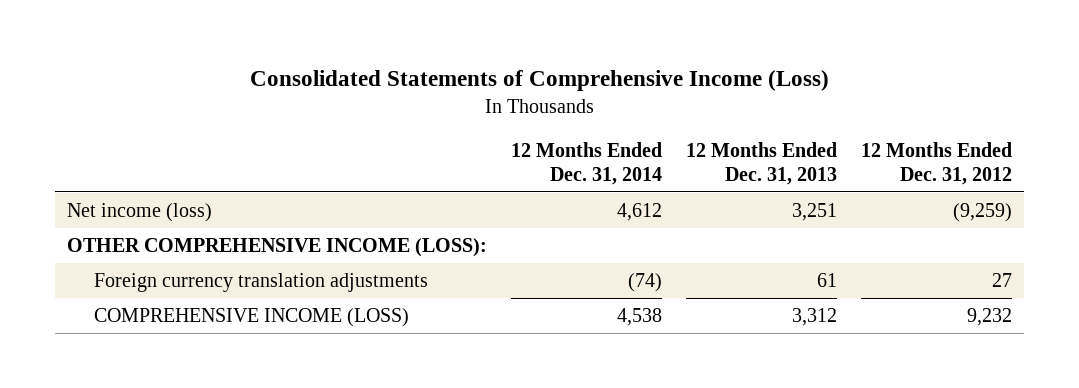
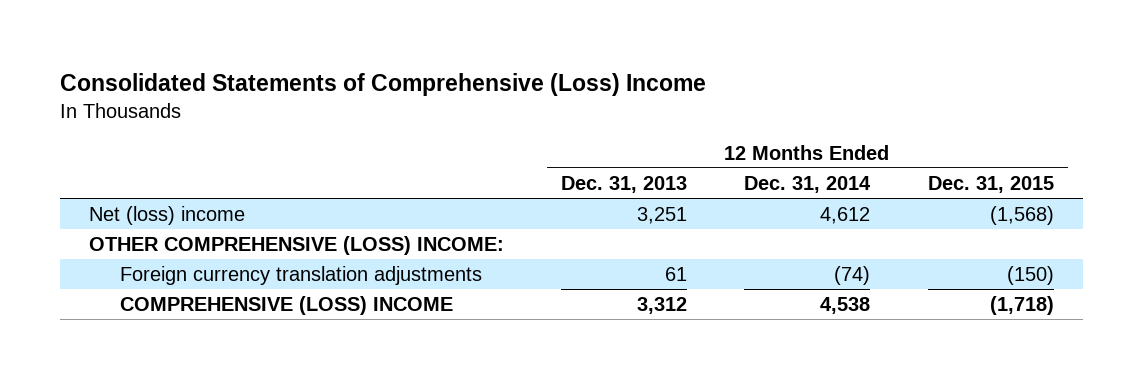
[249,70,829,92] Consolidated Statements of Comprehensive Income (Loss) -> [59,72,706,96] Consolidated Statements of Comprehensive (Loss) Income
[860,141,1012,185] 12 Months Ended Dec. 31, 2012 -> none
none -> [927,175,1054,193] Dec. 31, 2015
[67,202,213,222] Net income (loss) -> [88,206,245,226] Net (loss) income
[67,237,488,257] OTHER COMPREHENSIVE INCOME (LOSS): -> [88,236,504,256] OTHER COMPREHENSIVE (LOSS) INCOME:
[94,307,410,327] COMPREHENSIVE INCOME (LOSS) -> [119,296,453,316] COMPREHENSIVE (LOSS) INCOME

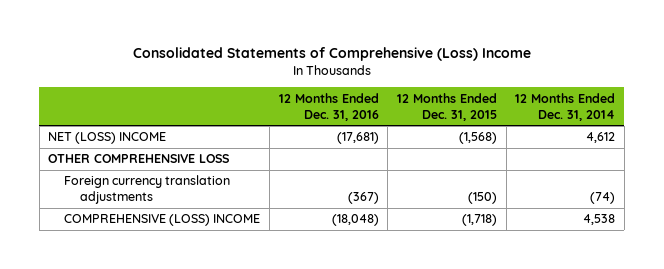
[560,175,687,193] Dec. 31, 2013 -> none
none -> [278,92,379,121] 12 Months Ended Dec. 31, 2016
[88,206,245,226] Net (loss) income -> [48,132,167,145] NET (LOSS) INCOME
[88,236,504,256] OTHER COMPREHENSIVE (LOSS) INCOME: -> [48,154,230,164] OTHER COMPREHENSIVE LOSS

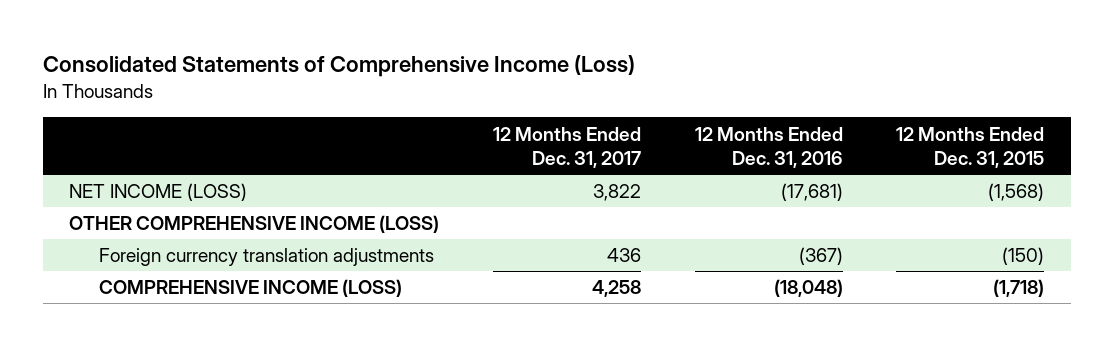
[132,47,531,62] Consolidated Statements of Comprehensive (Loss) Income -> [42,55,635,78] Consolidated Statements of Comprehensive Income (Loss)
[515,92,616,121] 12 Months Ended Dec. 31, 2014 -> none
none -> [493,126,642,168] 12 Months Ended Dec. 31, 2017
[48,132,167,145] NET (LOSS) INCOME -> [69,183,248,202] NET INCOME (LOSS)
[48,154,230,164] OTHER COMPREHENSIVE LOSS -> [69,215,440,234] OTHER COMPREHENSIVE INCOME (LOSS)
[64,214,261,227] COMPREHENSIVE (LOSS) INCOME -> [99,279,403,298] COMPREHENSIVE INCOME (LOSS)

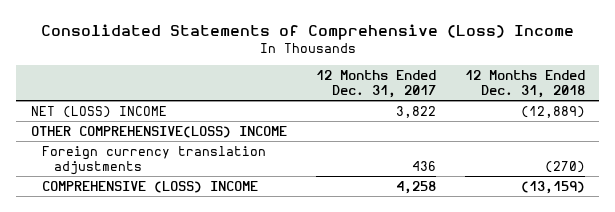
[42,55,635,78] Consolidated Statements of Comprehensive Income (Loss) -> [40,23,574,40] Consolidated Statements of Comprehensive (Loss) Income
[694,126,843,168] 12 Months Ended Dec. 31, 2016 -> none
[896,126,1045,168] 12 Months Ended Dec. 31, 2015 -> none
none -> [464,70,585,99] 12 Months Ended Dec. 31, 2018
[69,183,248,202] NET INCOME (LOSS) -> [30,105,167,118] NET (LOSS) INCOME
[69,215,440,234] OTHER COMPREHENSIVE INCOME (LOSS) -> [30,125,287,138] OTHER COMPREHENSIVE(LOSS) INCOME
[99,279,403,298] COMPREHENSIVE INCOME (LOSS) -> [42,180,259,193] COMPREHENSIVE (LOSS) INCOME

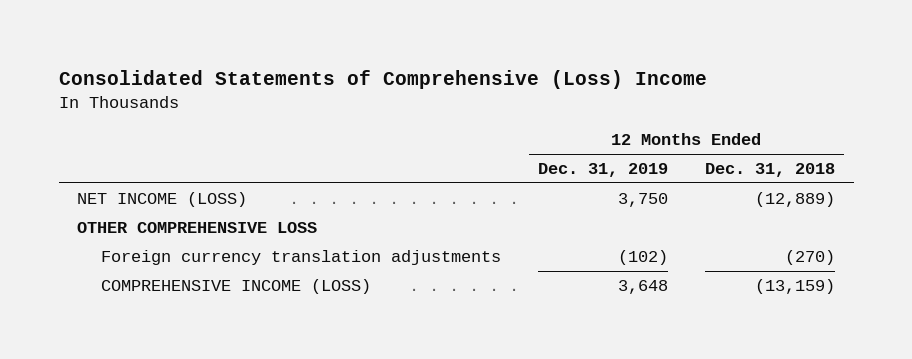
[315,70,436,99] 12 Months Ended Dec. 31, 2017 -> none
none -> [537,163,668,178] Dec. 31, 2019
[30,105,167,118] NET (LOSS) INCOME -> [77,192,248,208] NET INCOME (LOSS)
[30,125,287,138] OTHER COMPREHENSIVE(LOSS) INCOME -> [77,222,318,234] OTHER COMPREHENSIVE LOSS
[42,180,259,193] COMPREHENSIVE (LOSS) INCOME -> [100,279,371,295] COMPREHENSIVE INCOME (LOSS)

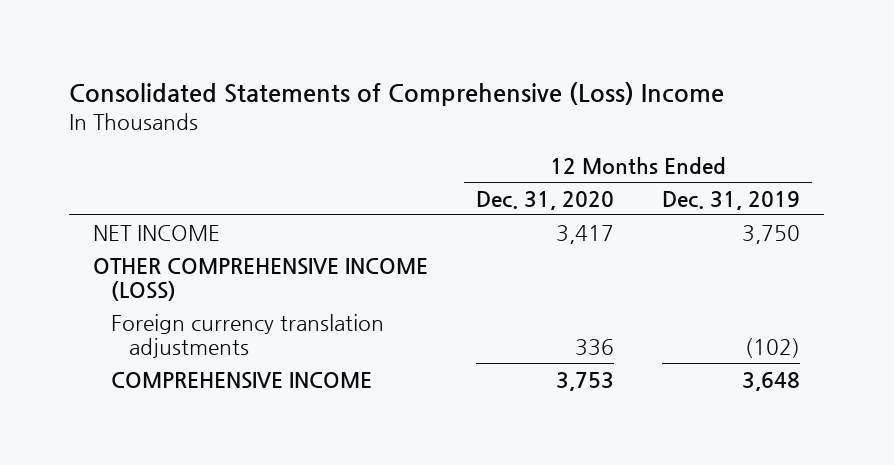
[704,163,835,178] Dec. 31, 2018 -> none
none -> [476,190,615,210] Dec. 31, 2020
[77,192,248,208] NET INCOME (LOSS) -> [93,224,221,241] NET INCOME
[77,222,318,234] OTHER COMPREHENSIVE LOSS -> [93,257,429,302] OTHER COMPREHENSIVE INCOME (LOSS)
[100,279,371,295] COMPREHENSIVE INCOME (LOSS) -> [110,371,372,389] COMPREHENSIVE INCOME

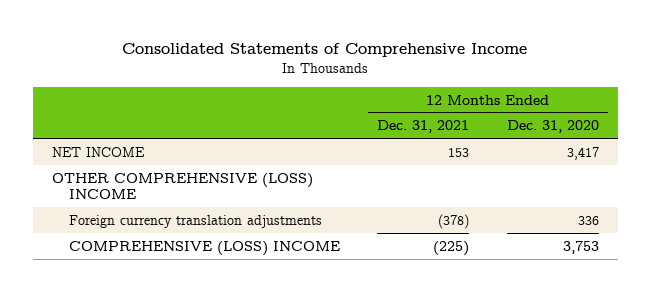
[69,82,725,107] Consolidated Statements of Comprehensive (Loss) Income -> [122,43,528,58] Consolidated Statements of Comprehensive Income
[662,190,801,210] Dec. 31, 2019 -> none
none -> [377,120,470,134] Dec. 31, 2021
[93,257,429,302] OTHER COMPREHENSIVE INCOME (LOSS) -> [51,172,313,199] OTHER COMPREHENSIVE (LOSS) INCOME
[110,371,372,389] COMPREHENSIVE INCOME -> [68,240,340,256] COMPREHENSIVE (LOSS) INCOME

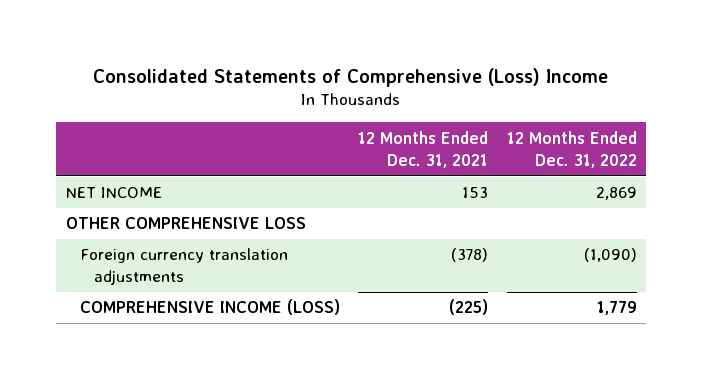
[122,43,528,58] Consolidated Statements of Comprehensive Income -> [93,67,609,87] Consolidated Statements of Comprehensive (Loss) Income
[507,120,600,134] Dec. 31, 2020 -> none
none -> [506,130,637,168] 12 Months Ended Dec. 31, 2022
[51,172,313,199] OTHER COMPREHENSIVE (LOSS) INCOME -> [65,217,306,230] OTHER COMPREHENSIVE LOSS
[68,240,340,256] COMPREHENSIVE (LOSS) INCOME -> [79,299,340,316] COMPREHENSIVE INCOME (LOSS)

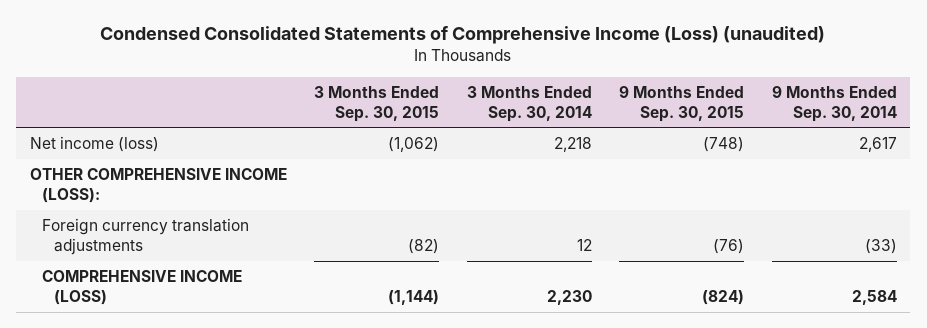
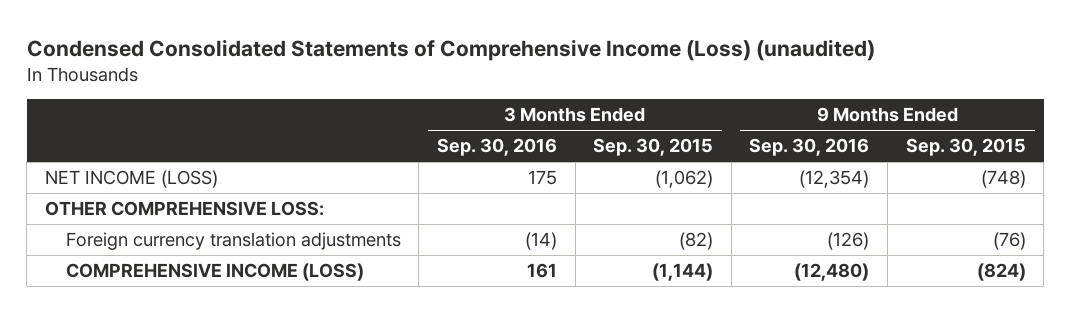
[466,85,592,122] 3 Months Ended Sep. 30, 2014 -> none
[771,85,897,122] 9 Months Ended Sep. 30, 2014 -> none
none -> [437,138,558,157] Sep. 30, 2016
none -> [749,138,870,157] Sep. 30, 2016
[29,136,159,153] Net income (loss) -> [44,170,218,189] NET INCOME (LOSS)
[29,168,287,203] OTHER COMPREHENSIVE INCOME (LOSS): -> [44,201,324,217] OTHER COMPREHENSIVE LOSS:

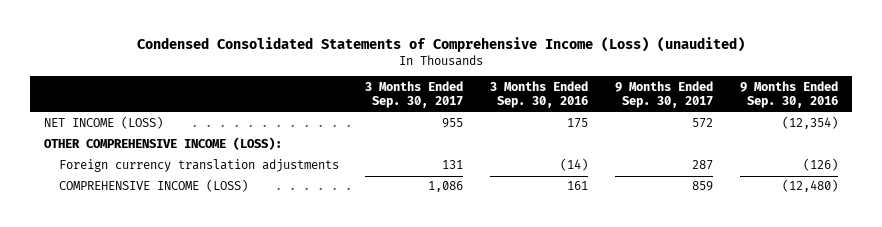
[593,138,714,157] Sep. 30, 2015 -> none
[905,138,1026,157] Sep. 30, 2015 -> none
none -> [365,80,464,109] 3 Months Ended Sep. 30, 2017
none -> [615,80,714,109] 9 Months Ended Sep. 30, 2017
[44,201,324,217] OTHER COMPREHENSIVE LOSS: -> [43,137,282,151] OTHER COMPREHENSIVE INCOME (LOSS):

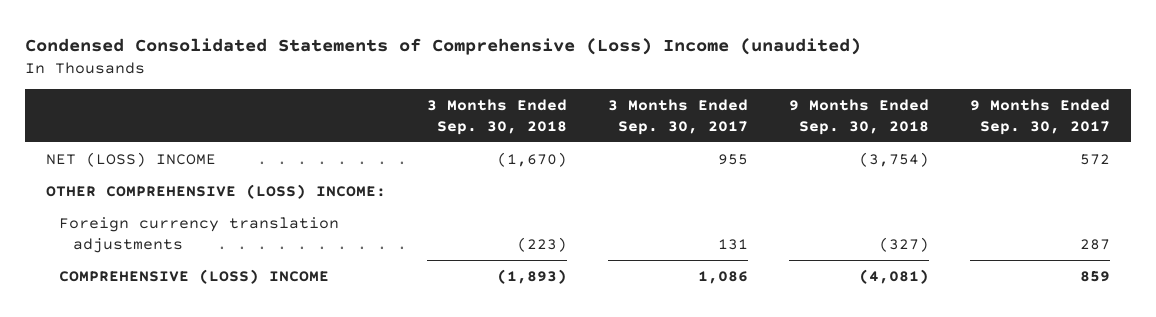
[137,36,746,52] Condensed Consolidated Statements of Comprehensive Income (Loss) (unaudited) -> [25,37,862,55] Condensed Consolidated Statements of Comprehensive (Loss) Income (unaudited)
[490,80,589,109] 3 Months Ended Sep. 30, 2016 -> none
[740,80,839,109] 9 Months Ended Sep. 30, 2016 -> none
none -> [427,98,568,135] 3 Months Ended Sep. 30, 2018
none -> [789,98,930,135] 9 Months Ended Sep. 30, 2018
[43,116,163,130] NET INCOME (LOSS) -> [45,151,216,167] NET (LOSS) INCOME
[43,137,282,151] OTHER COMPREHENSIVE INCOME (LOSS): -> [45,183,386,199] OTHER COMPREHENSIVE (LOSS) INCOME:
[58,179,248,193] COMPREHENSIVE INCOME (LOSS) -> [59,268,330,284] COMPREHENSIVE (LOSS) INCOME

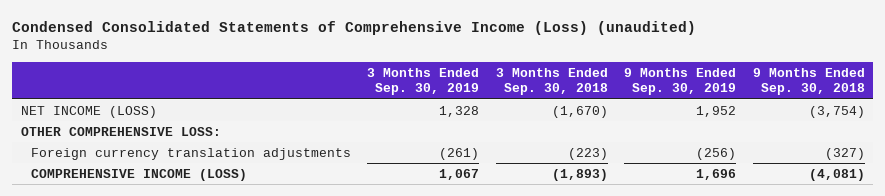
[25,37,862,55] Condensed Consolidated Statements of Comprehensive (Loss) Income (unaudited) -> [12,21,697,36] Condensed Consolidated Statements of Comprehensive Income (Loss) (unaudited)
[608,98,749,135] 3 Months Ended Sep. 30, 2017 -> none
[970,98,1111,135] 9 Months Ended Sep. 30, 2017 -> none
none -> [367,68,480,96] 3 Months Ended Sep. 30, 2019
none -> [624,68,737,96] 9 Months Ended Sep. 30, 2019
[45,151,216,167] NET (LOSS) INCOME -> [20,105,157,118] NET INCOME (LOSS)
[45,183,386,199] OTHER COMPREHENSIVE (LOSS) INCOME: -> [20,126,221,136] OTHER COMPREHENSIVE LOSS:
[59,268,330,284] COMPREHENSIVE (LOSS) INCOME -> [30,168,247,181] COMPREHENSIVE INCOME (LOSS)

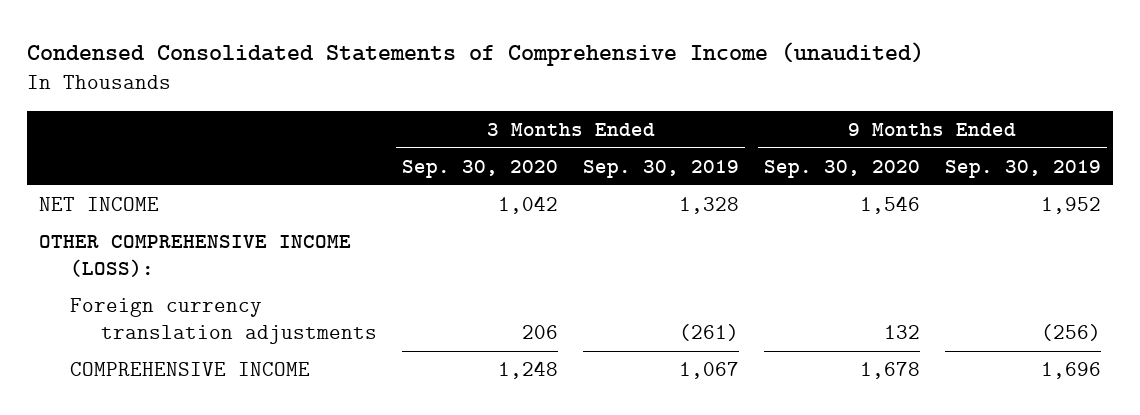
[12,21,697,36] Condensed Consolidated Statements of Comprehensive Income (Loss) (unaudited) -> [26,42,924,67] Condensed Consolidated Statements of Comprehensive Income (unaudited)
[495,68,608,96] 3 Months Ended Sep. 30, 2018 -> none
[752,68,865,96] 9 Months Ended Sep. 30, 2018 -> none
none -> [402,159,559,178] Sep. 30, 2020
none -> [763,159,920,178] Sep. 30, 2020
[20,105,157,118] NET INCOME (LOSS) -> [39,197,160,212] NET INCOME
[20,126,221,136] OTHER COMPREHENSIVE LOSS: -> [39,235,352,277] OTHER COMPREHENSIVE INCOME (LOSS):
[30,168,247,181] COMPREHENSIVE INCOME (LOSS) -> [70,362,311,377] COMPREHENSIVE INCOME

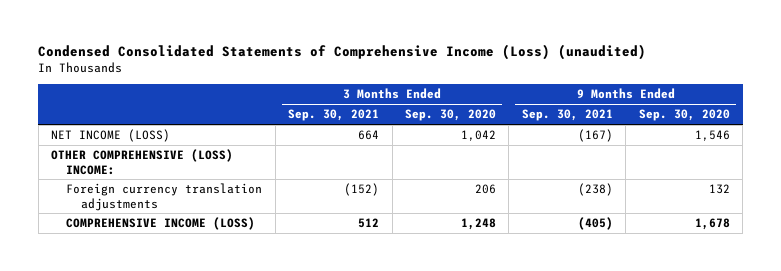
[26,42,924,67] Condensed Consolidated Statements of Comprehensive Income (unaudited) -> [38,44,647,61] Condensed Consolidated Statements of Comprehensive Income (Loss) (unaudited)
[583,159,740,178] Sep. 30, 2019 -> none
[944,159,1101,178] Sep. 30, 2019 -> none
none -> [288,109,380,122] Sep. 30, 2021
none -> [521,109,613,122] Sep. 30, 2021
[39,197,160,212] NET INCOME -> [51,129,171,143] NET INCOME (LOSS)
[39,235,352,277] OTHER COMPREHENSIVE INCOME (LOSS): -> [51,149,234,175] OTHER COMPREHENSIVE (LOSS) INCOME:
[70,362,311,377] COMPREHENSIVE INCOME -> [66,217,256,231] COMPREHENSIVE INCOME (LOSS)

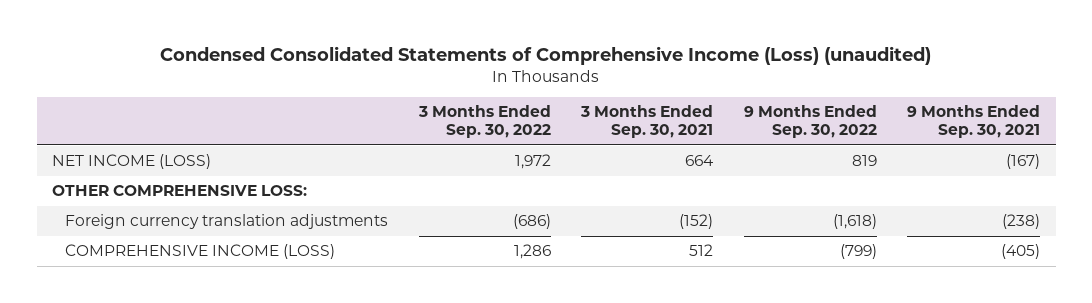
[404,109,496,122] Sep. 30, 2020 -> none
[638,109,730,122] Sep. 30, 2020 -> none
none -> [417,105,551,139] 3 Months Ended Sep. 30, 2022
none -> [743,105,877,139] 9 Months Ended Sep. 30, 2022
[51,149,234,175] OTHER COMPREHENSIVE (LOSS) INCOME: -> [51,185,307,197] OTHER COMPREHENSIVE LOSS:

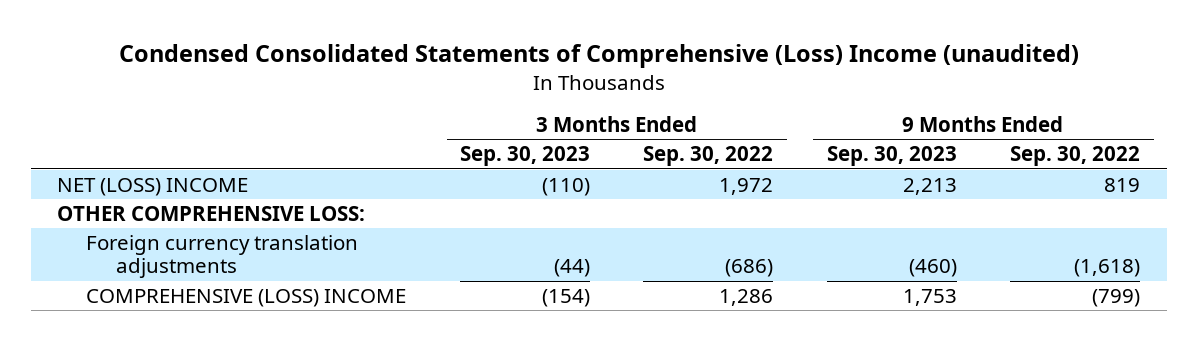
[160,45,932,65] Condensed Consolidated Statements of Comprehensive Income (Loss) (unaudited) -> [118,44,1079,69] Condensed Consolidated Statements of Comprehensive (Loss) Income (unaudited)
[580,105,714,139] 3 Months Ended Sep. 30, 2021 -> none
[907,105,1041,139] 9 Months Ended Sep. 30, 2021 -> none
none -> [459,146,590,167] Sep. 30, 2023
none -> [826,146,957,167] Sep. 30, 2023
[51,154,211,170] NET INCOME (LOSS) -> [57,177,249,196] NET (LOSS) INCOME
[65,244,336,260] COMPREHENSIVE INCOME (LOSS) -> [86,288,407,307] COMPREHENSIVE (LOSS) INCOME

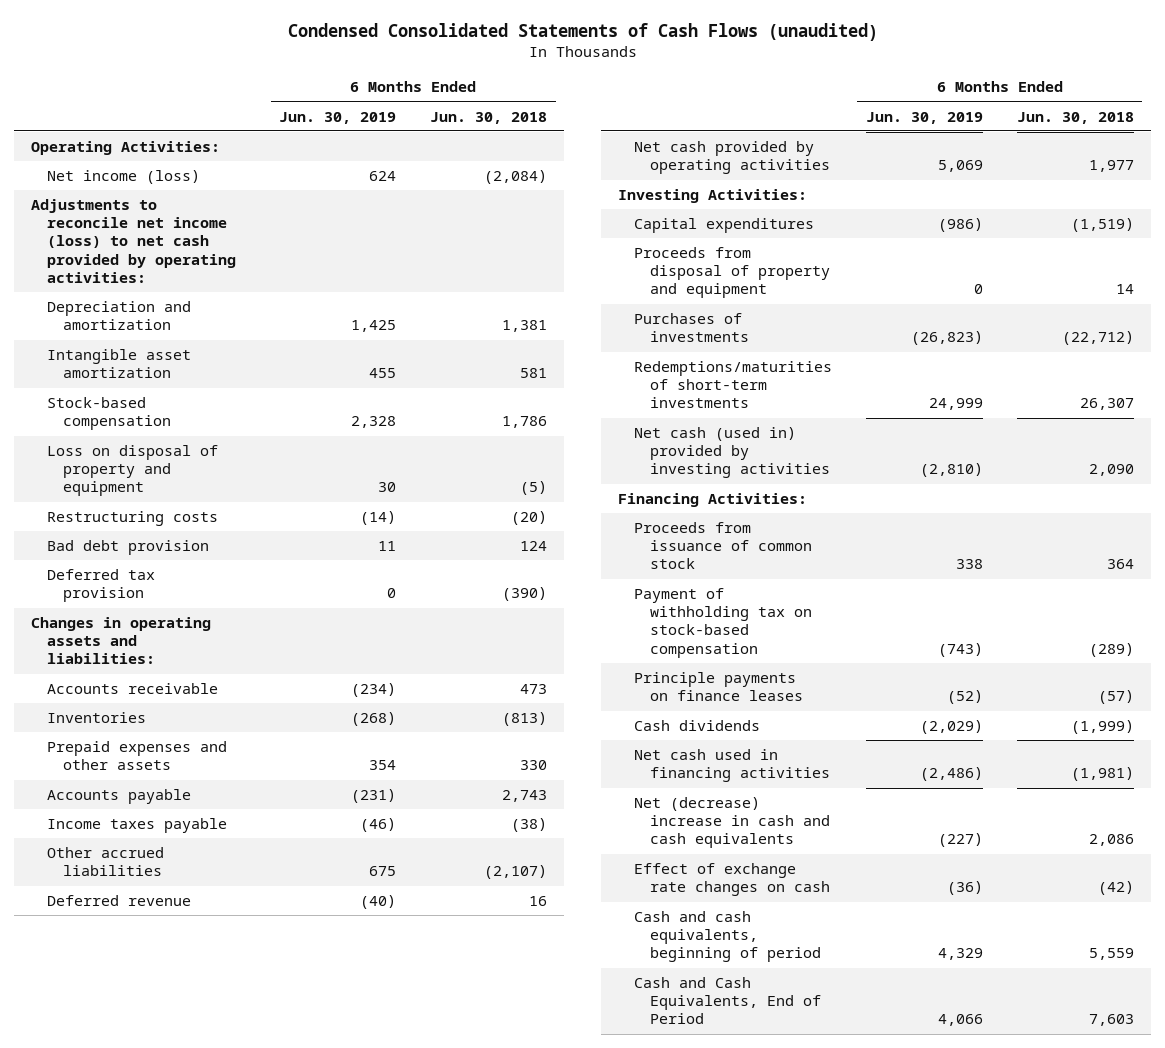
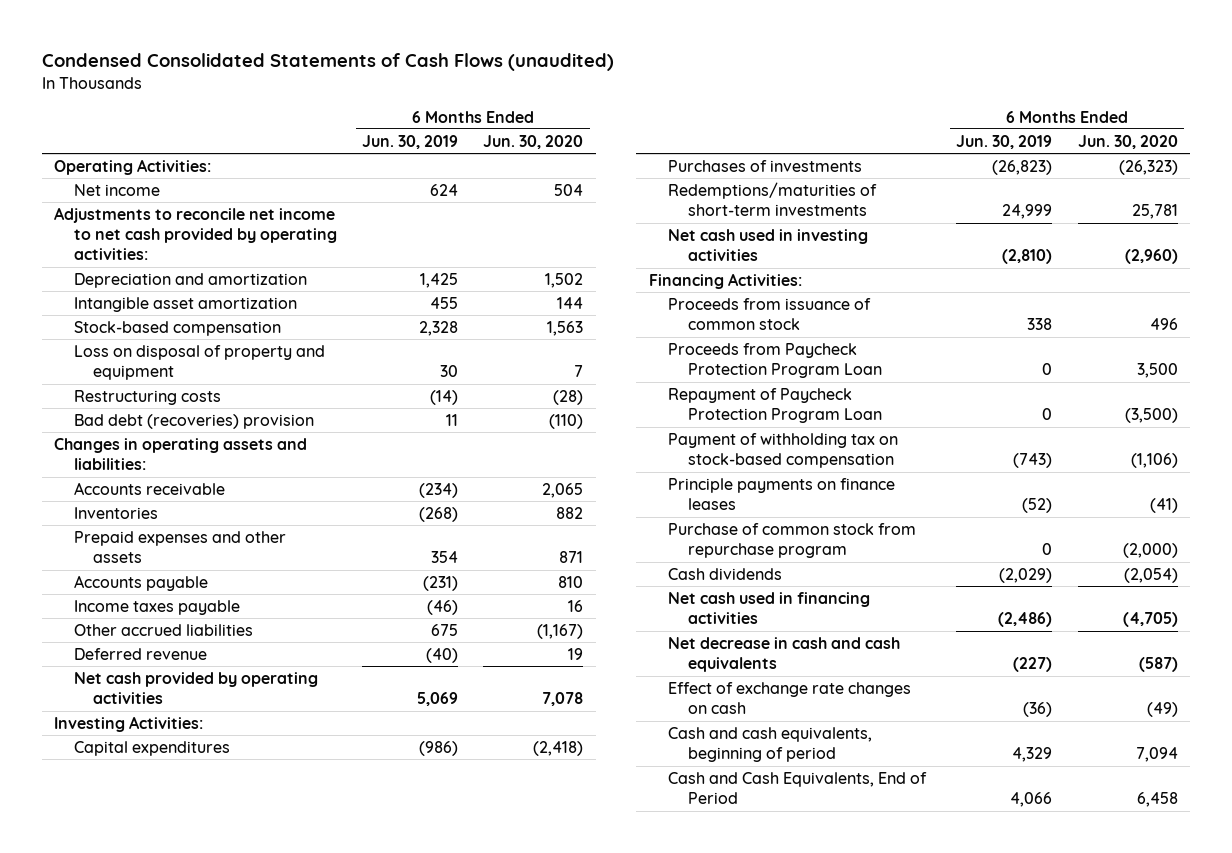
[430,111,548,124] Jun. 30, 2018 -> none
none -> [483,134,584,149] Jun. 30, 2020
[47,170,201,185] Net income (loss) -> [73,183,160,196] Net income
[31,199,237,283] Adjustments to reconcile net income (loss) to net cash provided by operating activities: -> [54,206,337,261] Adjustments to reconcile net income to net cash provided by operating activities:
[47,569,156,603] Deferred tax provision -> none
[47,540,210,556] Bad debt provision -> [73,413,314,429] Bad debt (recoveries) provision
[633,247,830,299] Proceeds from disposal of property and equipment -> none
[633,427,830,479] Net cash (used in) provided by investing activities -> [668,228,869,262] Net cash used in investing activities
none -> [668,342,882,379] Proceeds from Paycheck Protection Program Loan
none -> [668,387,882,424] Repayment of Paycheck Protection Program Loan
none -> [668,522,917,559] Purchase of common stock from repurchase program
[633,797,830,849] Net (decrease) increase in cash and cash equivalents -> [668,636,901,673] Net decrease in cash and cash equivalents

